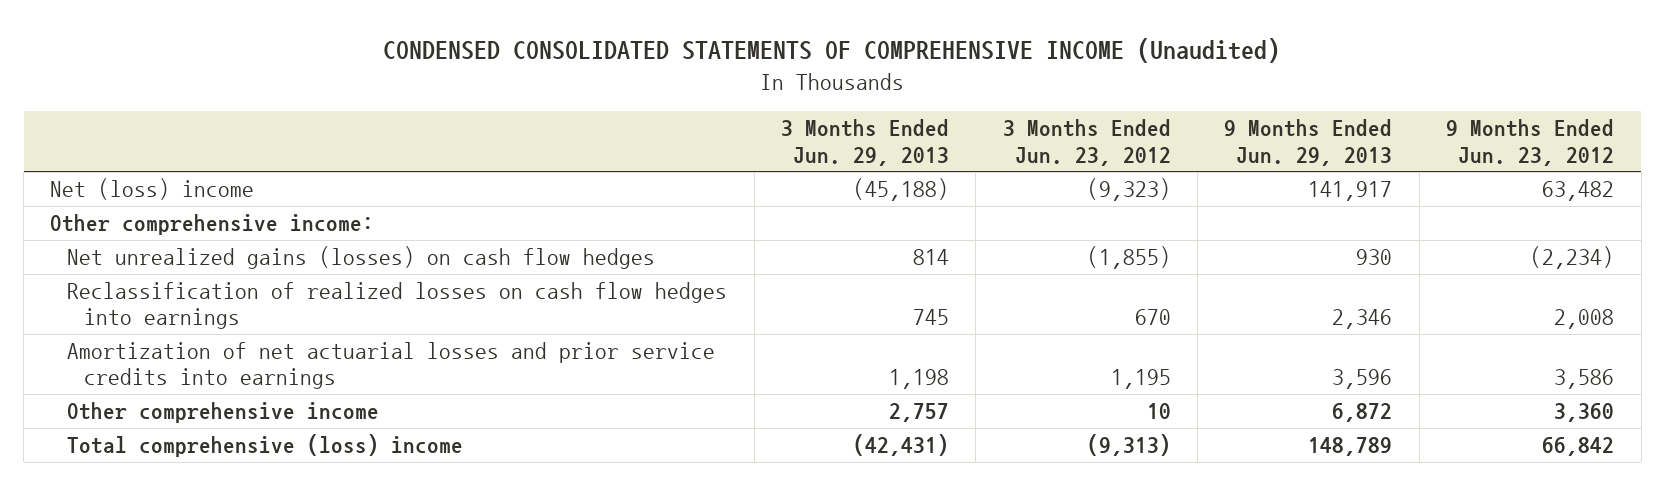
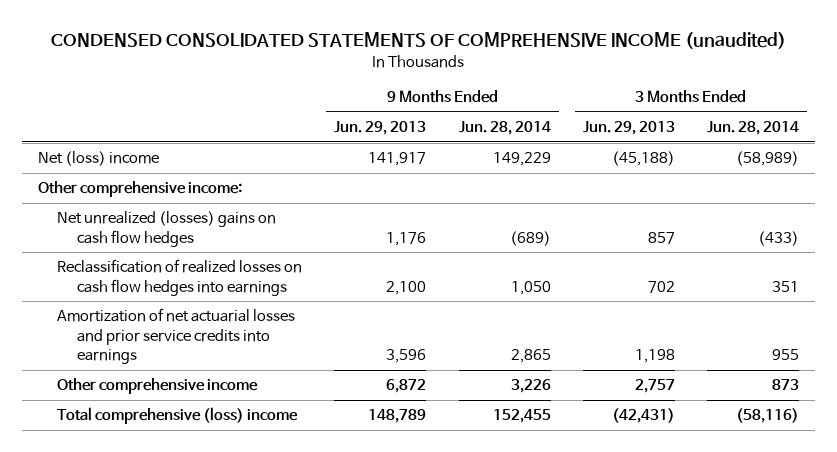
[383,38,1281,64] CONDENSED CONSOLIDATED STATEMENTS OF COMPREHENSIVE INCOME (Unaudited) -> [51,32,787,50] CONDENSED CONSOLIDATED STATEMENTS OF COMPREHENSIVE INCOME (unaudited)
[1002,119,1171,166] 3 Months Ended Jun. 23, 2012 -> none
[1446,119,1615,166] 9 Months Ended Jun. 23, 2012 -> none
none -> [458,121,551,136] Jun. 28, 2014
none -> [706,121,799,136] Jun. 28, 2014
[67,245,656,269] Net unrealized gains (losses) on cash flow hedges -> [57,211,277,247] Net unrealized (losses) gains on cash flow hedges
[912,248,949,265] 814 -> [647,231,675,244] 857
[1356,248,1393,265] 930 -> [386,231,427,246] 1,176
[912,309,949,326] 745 -> [647,280,675,293] 702
[1332,309,1393,330] 2,346 -> [386,280,427,295] 2,100

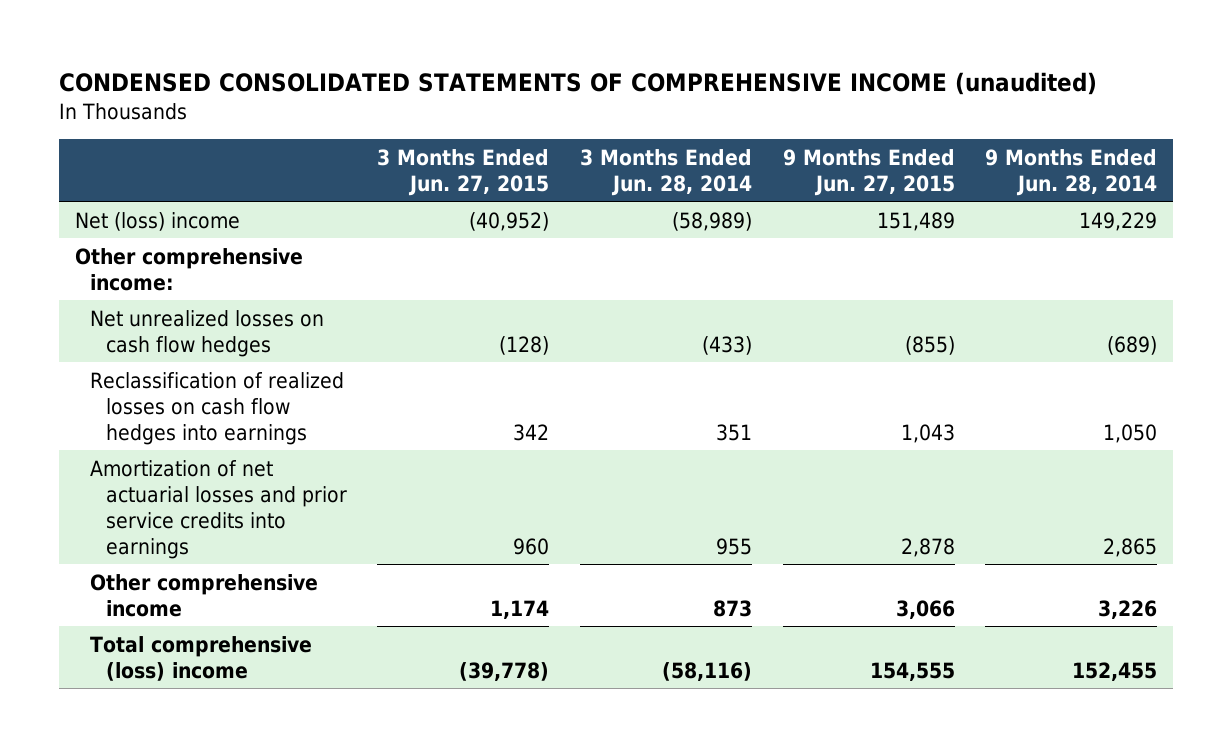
[334,121,427,136] Jun. 29, 2013 -> none
[582,121,675,136] Jun. 29, 2013 -> none
none -> [377,148,550,196] 3 Months Ended Jun. 27, 2015
none -> [782,148,955,196] 9 Months Ended Jun. 27, 2015
[57,211,277,247] Net unrealized (losses) gains on cash flow hedges -> [90,309,325,357] Net unrealized losses on cash flow hedges

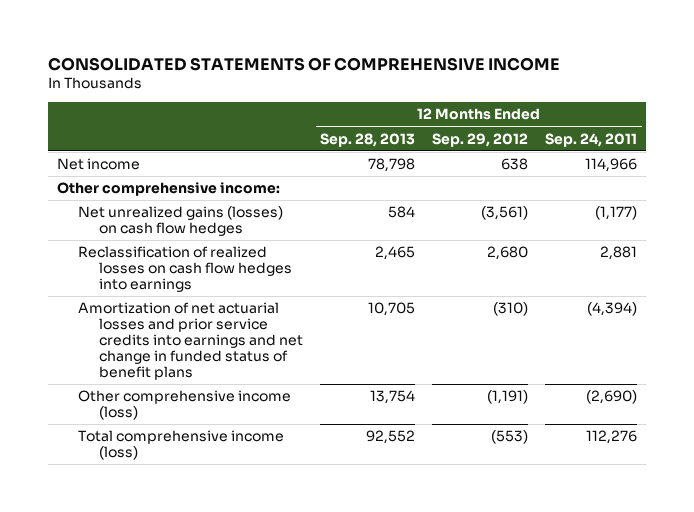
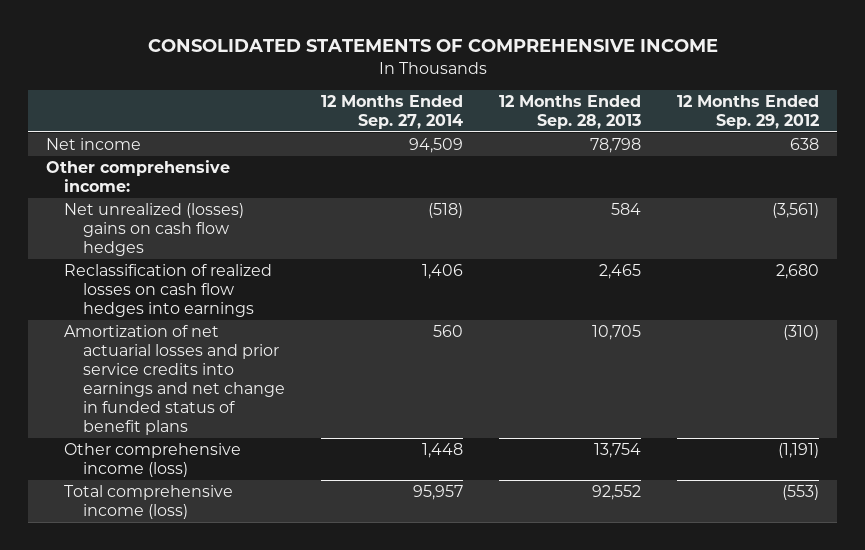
[545,132,638,147] Sep. 24, 2011 -> none
none -> [320,94,463,129] 12 Months Ended Sep. 27, 2014
[77,206,283,237] Net unrealized gains (losses) on cash flow hedges -> [64,203,245,256] Net unrealized (losses) gains on cash flow hedges

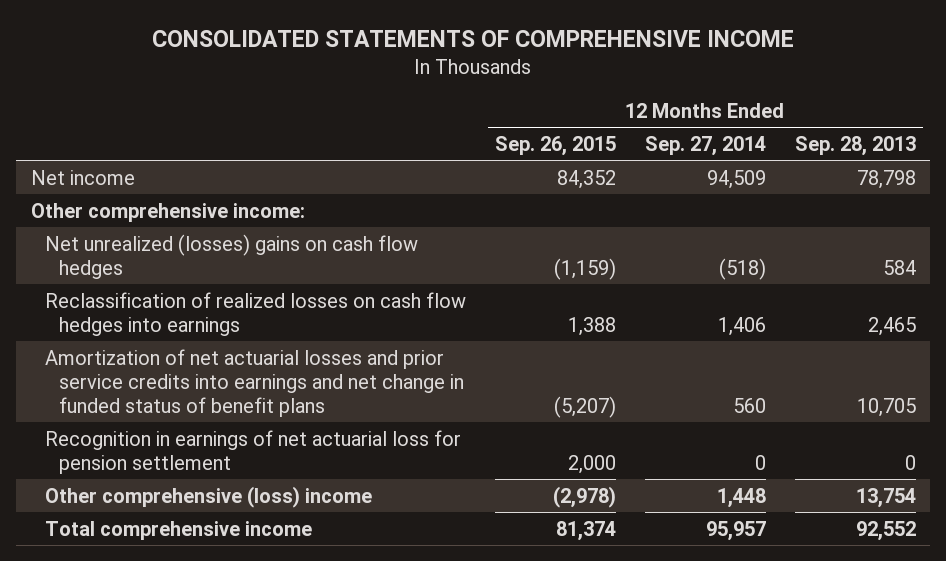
[677,94,820,129] 12 Months Ended Sep. 29, 2012 -> none
none -> [494,135,616,156] Sep. 26, 2015
none -> [44,429,461,474] Recognition in earnings of net actuarial loss for pension settlement
[64,443,242,477] Other comprehensive income (loss) -> [44,485,372,508] Other comprehensive (loss) income
[64,485,234,519] Total comprehensive income (loss) -> [44,520,312,540] Total comprehensive income

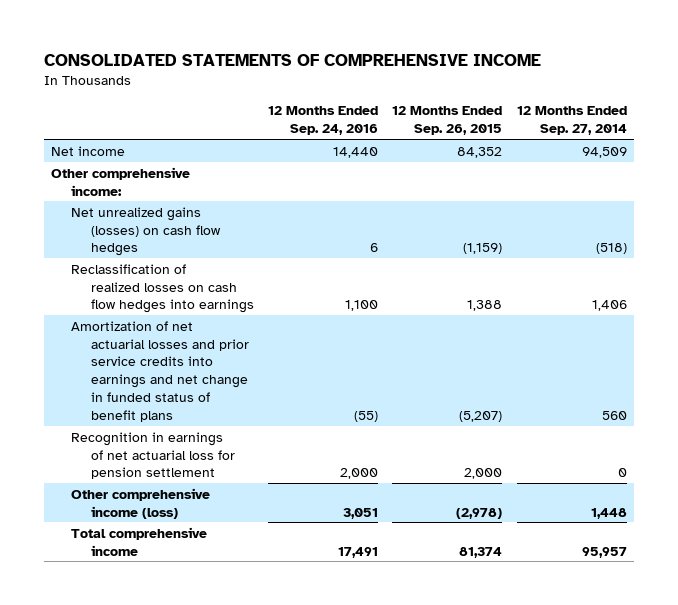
[794,135,916,156] Sep. 28, 2013 -> none
none -> [268,106,379,136] 12 Months Ended Sep. 24, 2016
[44,233,418,279] Net unrealized (losses) gains on cash flow hedges -> [70,206,221,257] Net unrealized gains (losses) on cash flow hedges
[44,485,372,508] Other comprehensive (loss) income -> [70,487,210,519] Other comprehensive income (loss)

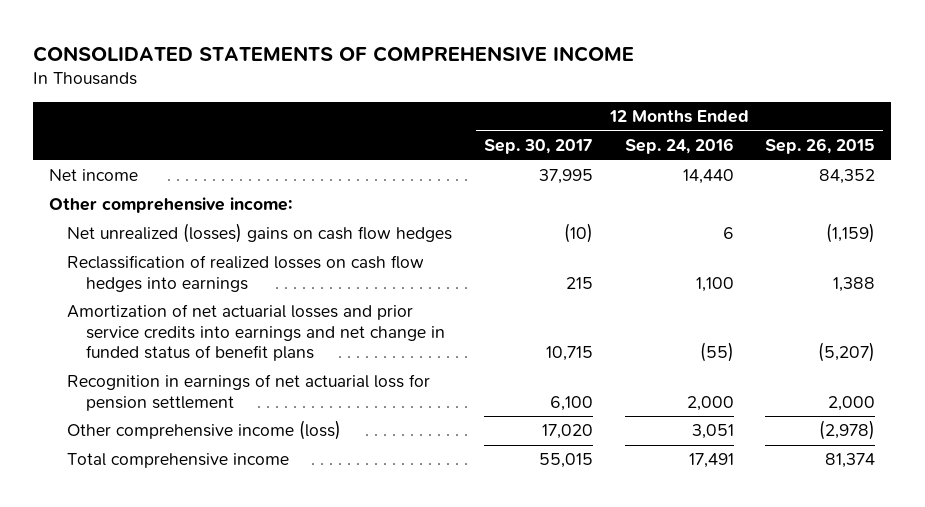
[516,106,627,136] 12 Months Ended Sep. 27, 2014 -> none
none -> [484,139,594,155] Sep. 30, 2017
[70,206,221,257] Net unrealized gains (losses) on cash flow hedges -> [67,223,453,244] Net unrealized (losses) gains on cash flow hedges

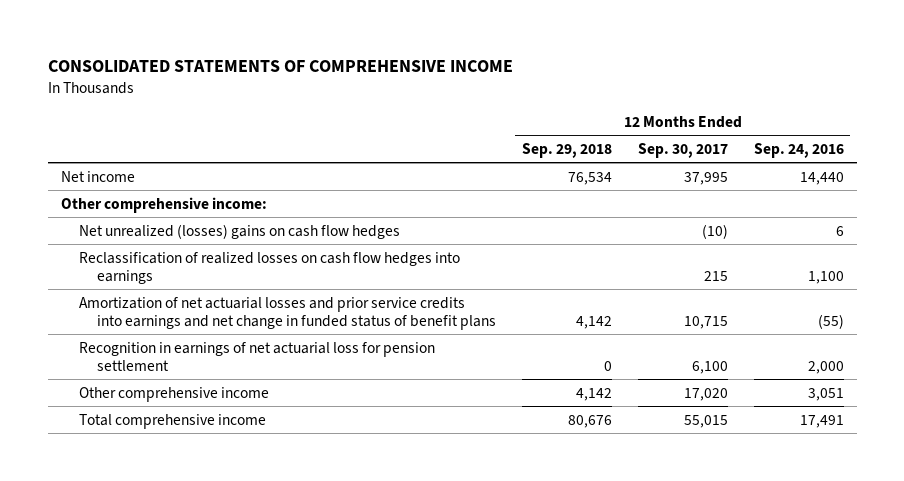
[765,138,876,155] Sep. 26, 2015 -> none
none -> [521,143,612,159] Sep. 29, 2018
[67,420,342,441] Other comprehensive income (loss) -> [78,386,269,402] Other comprehensive income

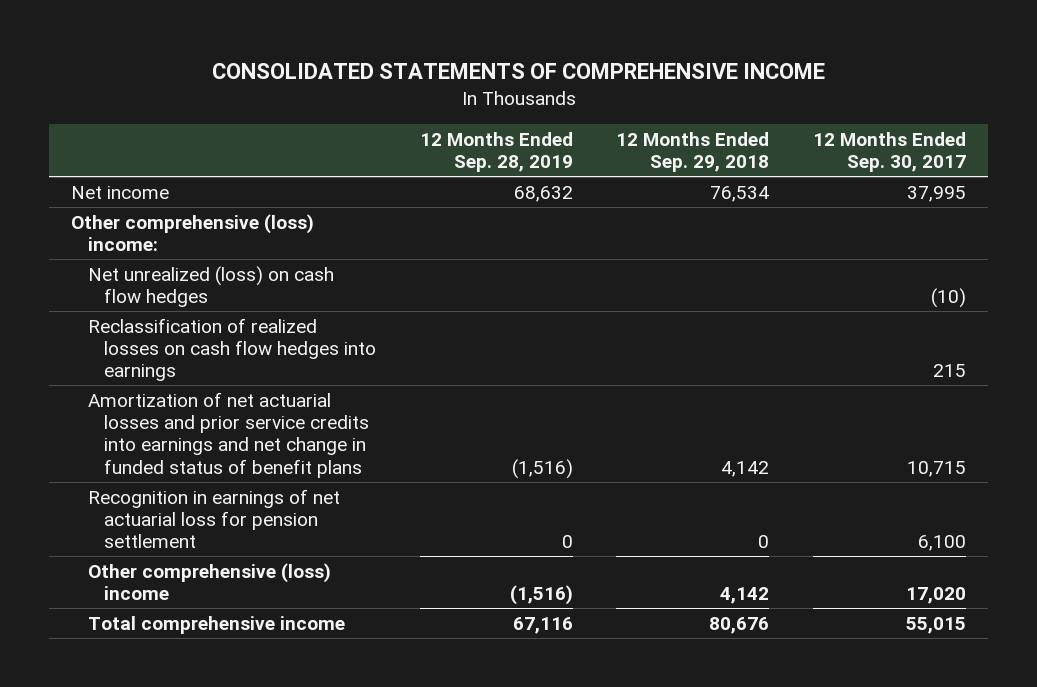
[753,143,844,159] Sep. 24, 2016 -> none
none -> [419,132,573,173] 12 Months Ended Sep. 28, 2019
[60,196,267,213] Other comprehensive income: -> [71,213,315,252] Other comprehensive (loss) income:
[78,223,400,239] Net unrealized (losses) gains on cash flow hedges -> [87,265,334,308] Net unrealized (loss) on cash flow hedges
[78,386,269,402] Other comprehensive income -> [87,562,331,601] Other comprehensive (loss) income

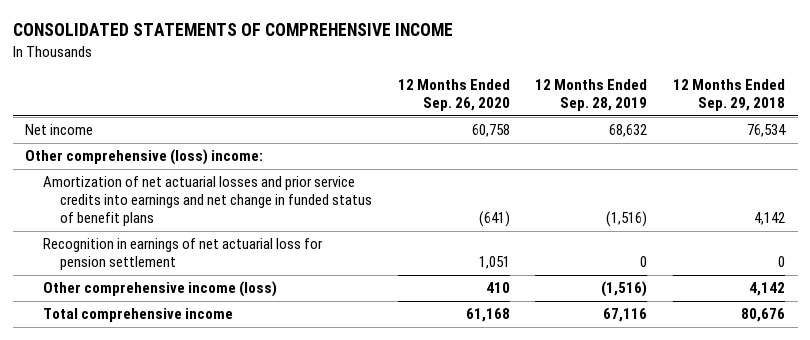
[812,132,966,173] 12 Months Ended Sep. 30, 2017 -> none
none -> [397,79,510,111] 12 Months Ended Sep. 26, 2020
[87,265,334,308] Net unrealized (loss) on cash flow hedges -> none
[87,317,376,382] Reclassification of realized losses on cash flow hedges into earnings -> none
[87,562,331,601] Other comprehensive (loss) income -> [42,281,277,298] Other comprehensive income (loss)

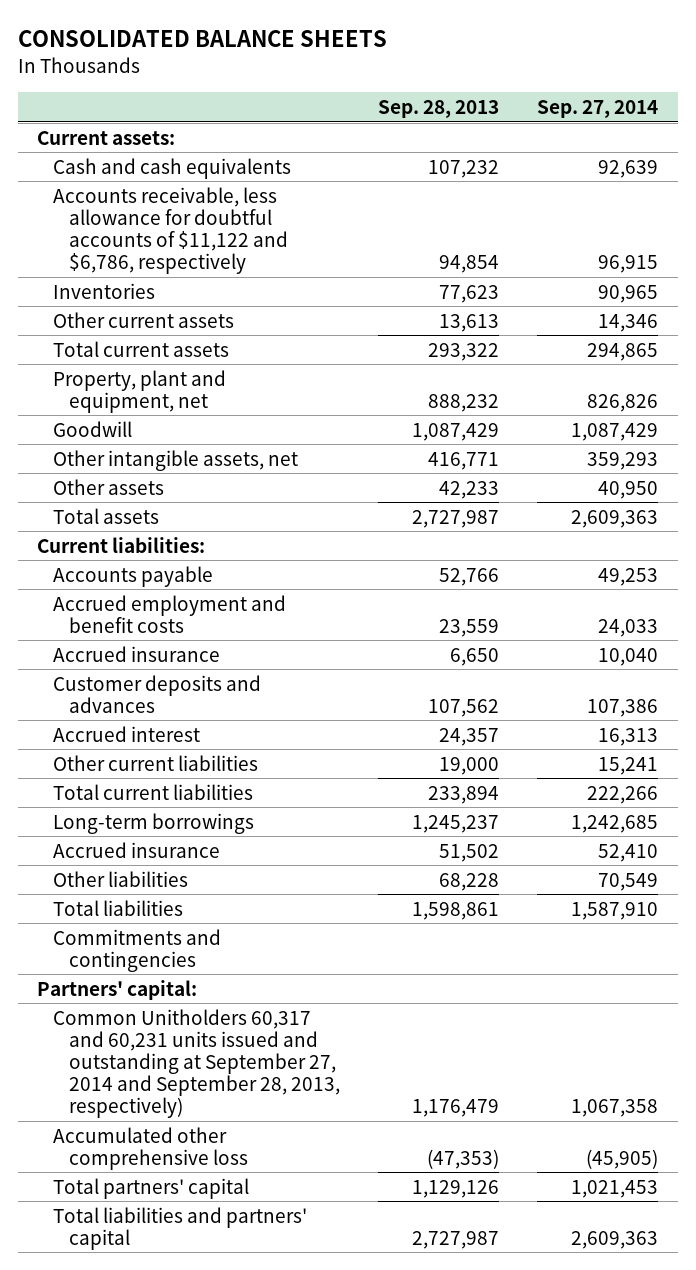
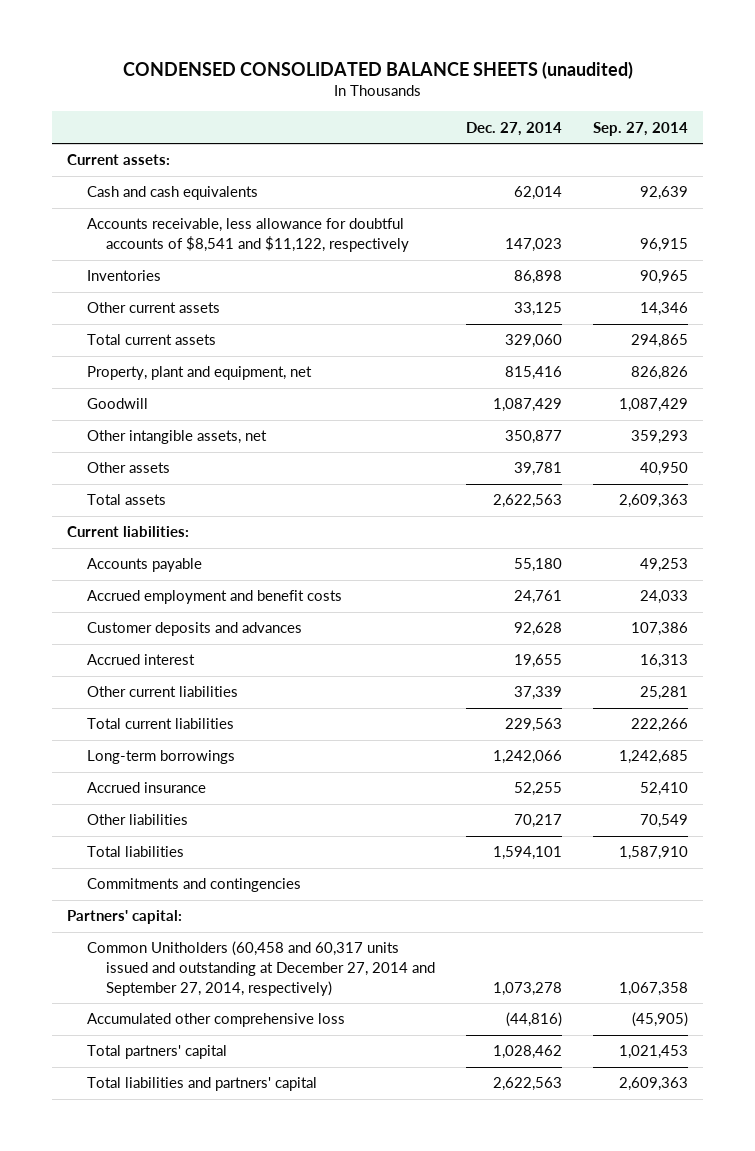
[17,30,387,48] CONSOLIDATED BALANCE SHEETS -> [122,60,633,79] CONDENSED CONSOLIDATED BALANCE SHEETS (unaudited)
[378,99,500,118] Sep. 28, 2013 -> none
none -> [466,121,563,136] Dec. 27, 2014
[52,186,288,274] Accounts receivable, less allowance for doubtful accounts of $11,122 and $6,786, respectively -> [86,218,410,253] Accounts receivable, less allowance for doubtful accounts of $8,541 and $11,122, respectively
[52,645,220,662] Accrued insurance -> none
[598,756,659,775] 15,241 -> [639,686,688,701] 25,281
[52,1008,340,1119] Common Unitholders 60,317 and 60,231 units issued and outstanding at September 27, 2014 and September 28, 2013, respectively) -> [86,941,436,996] Common Unitholders (60,458 and 60,317 units issued and outstanding at December 27, 2014 and September 27, 2014, respectively)

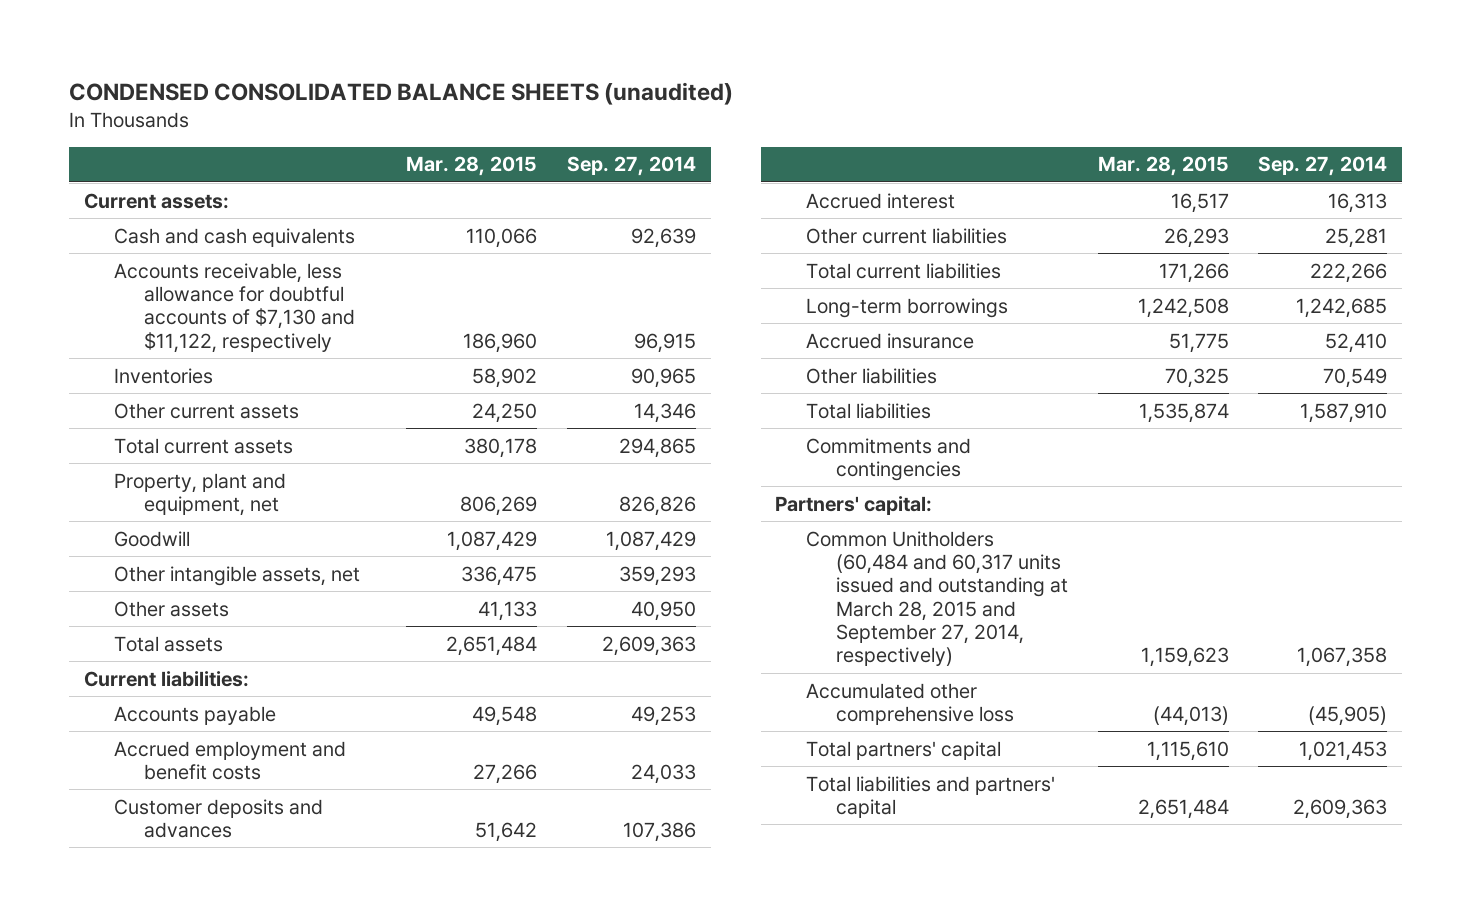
[466,121,563,136] Dec. 27, 2014 -> none
none -> [406,156,538,177] Mar. 28, 2015
[86,218,410,253] Accounts receivable, less allowance for doubtful accounts of $8,541 and $11,122, respectively -> [114,262,356,353] Accounts receivable, less allowance for doubtful accounts of $7,130 and $11,122, respectively
[86,941,436,996] Common Unitholders (60,458 and 60,317 units issued and outstanding at December 27, 2014 and September 27, 2014, respectively) -> [805,530,1068,667] Common Unitholders (60,484 and 60,317 units issued and outstanding at March 28, 2015 and September 27, 2014, respectively)

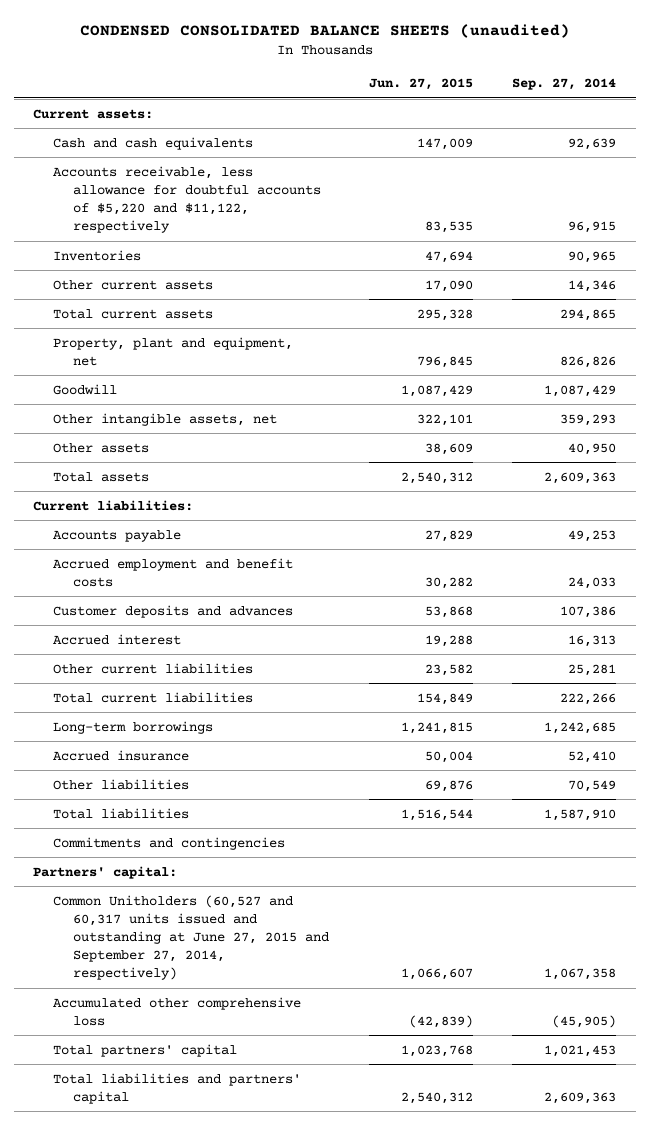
[406,156,538,177] Mar. 28, 2015 -> none
none -> [368,78,473,91] Jun. 27, 2015
[114,262,356,353] Accounts receivable, less allowance for doubtful accounts of $7,130 and $11,122, respectively -> [53,165,322,234] Accounts receivable, less allowance for doubtful accounts of $5,220 and $11,122, respectively
[805,530,1068,667] Common Unitholders (60,484 and 60,317 units issued and outstanding at March 28, 2015 and September 27, 2014, respectively) -> [53,894,330,981] Common Unitholders (60,527 and 60,317 units issued and outstanding at June 27, 2015 and September 27, 2014, respectively)

